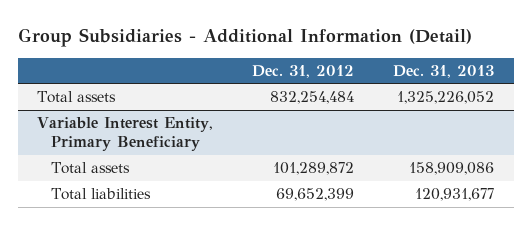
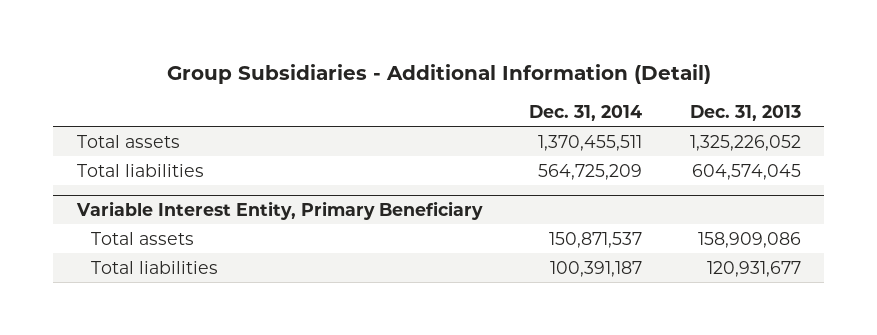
[252,64,355,78] Dec. 31, 2012 -> none
none -> [529,104,643,121] Dec. 31, 2014
none -> [76,163,204,177] Total liabilities

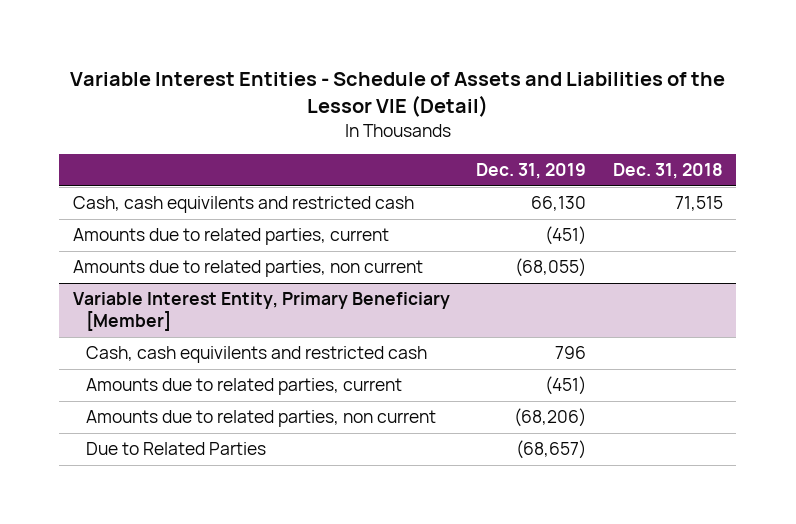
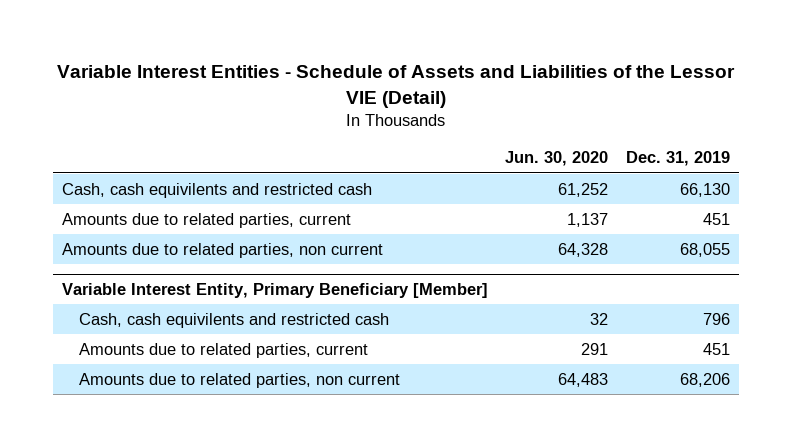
[613,163,724,180] Dec. 31, 2018 -> none
none -> [505,151,609,167] Jun. 30, 2020
[545,226,587,246] (451) -> [702,212,730,225] 451
[515,258,587,278] (68,055) -> [679,242,730,257] 68,055
[85,442,266,456] Due to Related Parties -> none
[545,376,587,396] (451) -> [702,342,730,355] 451
[514,408,587,428] (68,206) -> [679,372,730,387] 68,206

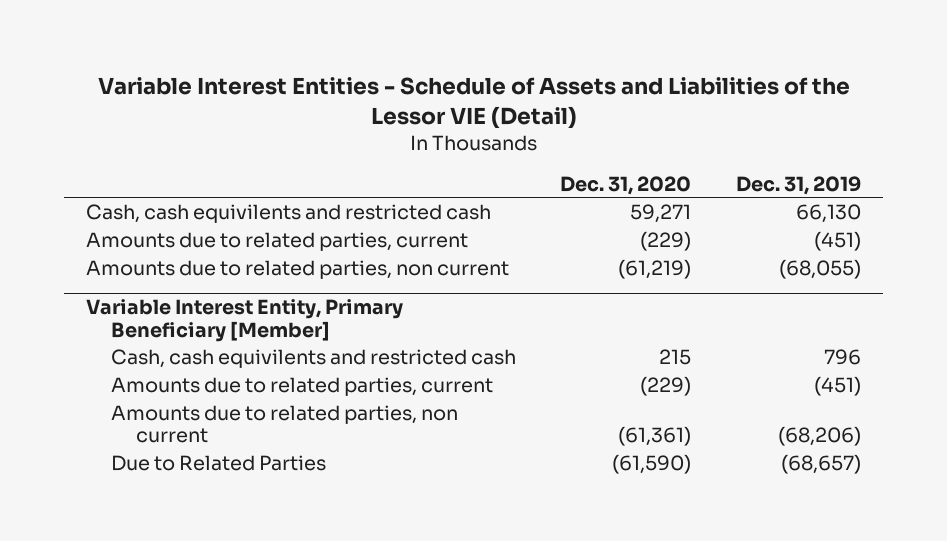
[505,151,609,167] Jun. 30, 2020 -> none
none -> [560,175,692,195] Dec. 31, 2020
[702,212,730,225] 451 -> [813,230,861,251] (451)
[679,242,730,257] 68,055 -> [778,258,861,279] (68,055)
[702,342,730,355] 451 -> [813,375,861,396] (451)
[679,372,730,387] 68,206 -> [777,426,861,447] (68,206)
none -> [111,454,327,471] Due to Related Parties

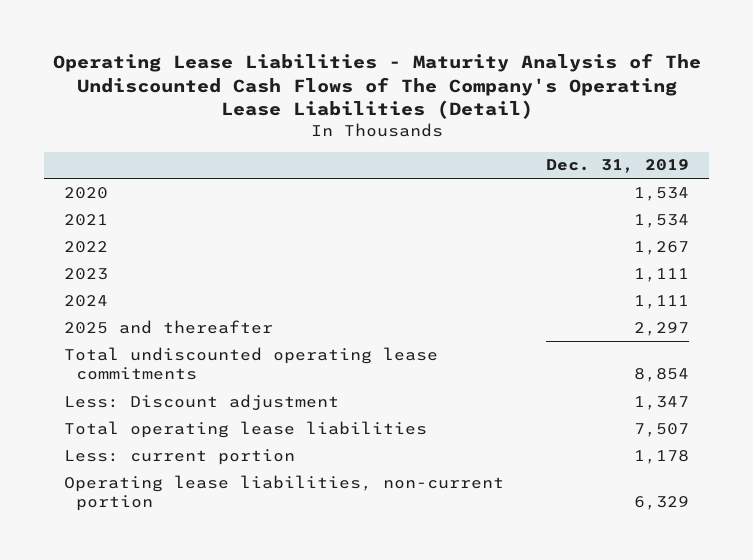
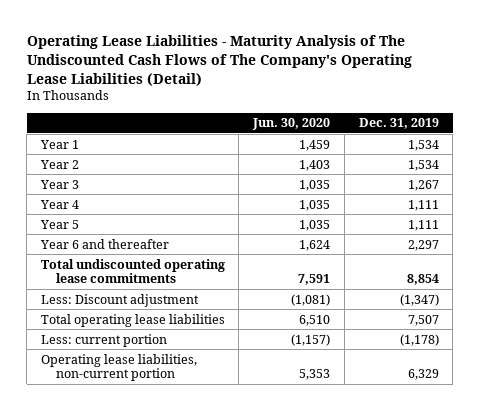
none -> [252,118,331,131] Jun. 30, 2020
[64,186,109,199] 2020 -> [39,139,79,149] Year 1
[64,213,109,226] 2021 -> [39,159,79,169] Year 2
[64,240,109,253] 2022 -> [39,179,79,189] Year 3
[64,267,109,280] 2023 -> [39,199,79,209] Year 4
[64,294,109,307] 2024 -> [39,219,79,229] Year 5
[64,319,274,334] 2025 and thereafter -> [39,238,169,249] Year 6 and thereafter
[633,395,689,410] 1,347 -> [399,293,439,306] (1,347)
[633,449,689,464] 1,178 -> [399,333,439,346] (1,178)

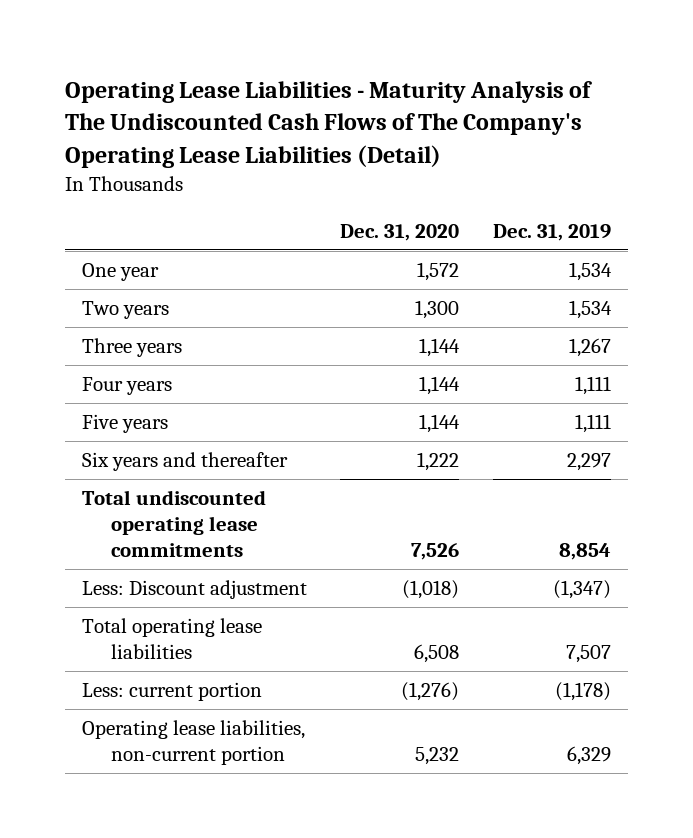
[252,118,331,131] Jun. 30, 2020 -> none
none -> [340,223,460,241] Dec. 31, 2020
[39,139,79,149] Year 1 -> [81,263,159,282] One year
[39,159,79,169] Year 2 -> [81,301,169,320] Two years
[39,179,79,189] Year 3 -> [81,338,182,358] Three years
[39,199,79,209] Year 4 -> [81,377,172,396] Four years
[39,219,79,229] Year 5 -> [81,414,168,434] Five years
[39,238,169,249] Year 6 and thereafter -> [81,452,288,472] Six years and thereafter

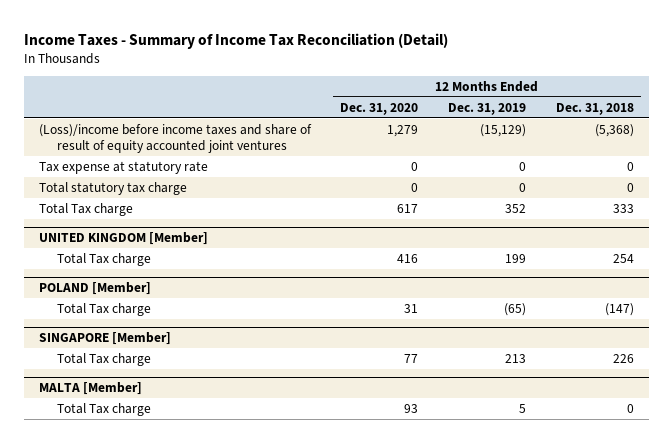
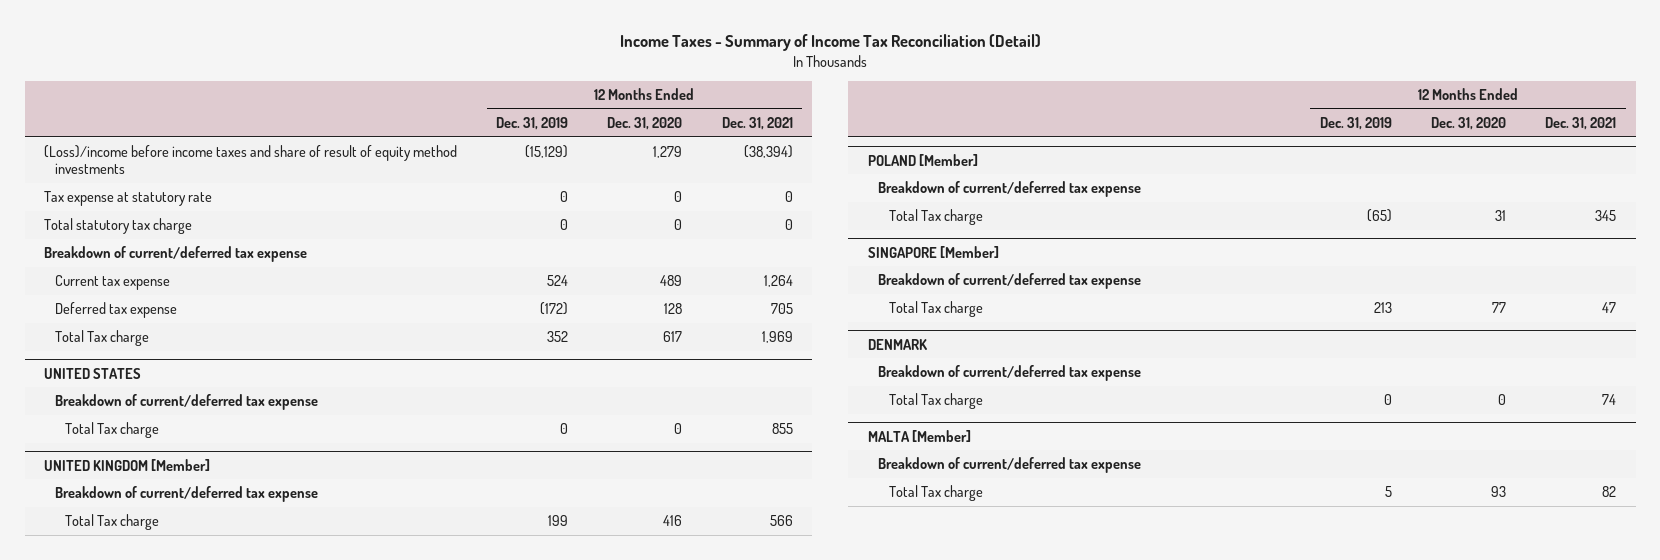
[555,102,634,115] Dec. 31, 2018 -> none
none -> [721,117,793,131] Dec. 31, 2021
[38,123,312,154] (Loss)/income before income taxes and share of result of equity accounted joint ventures -> [44,145,458,175] (Loss)/income before income taxes and share of result of equity method investments
none -> [44,246,308,263] Breakdown of current/deferred tax expense
none -> [54,275,170,291] Current tax expense
none -> [54,302,177,319] Deferred tax expense
none -> [44,367,142,379] UNITED STATES
none -> [54,394,318,411] Breakdown of current/deferred tax expense
none -> [65,422,160,439] Total Tax charge
none -> [54,486,318,503] Breakdown of current/deferred tax expense
none -> [878,181,1142,198] Breakdown of current/deferred tax expense
none -> [878,273,1142,290] Breakdown of current/deferred tax expense
none -> [867,338,928,350] DENMARK
none -> [878,365,1142,382] Breakdown of current/deferred tax expense
none -> [888,393,983,410] Total Tax charge
none -> [878,457,1142,474] Breakdown of current/deferred tax expense

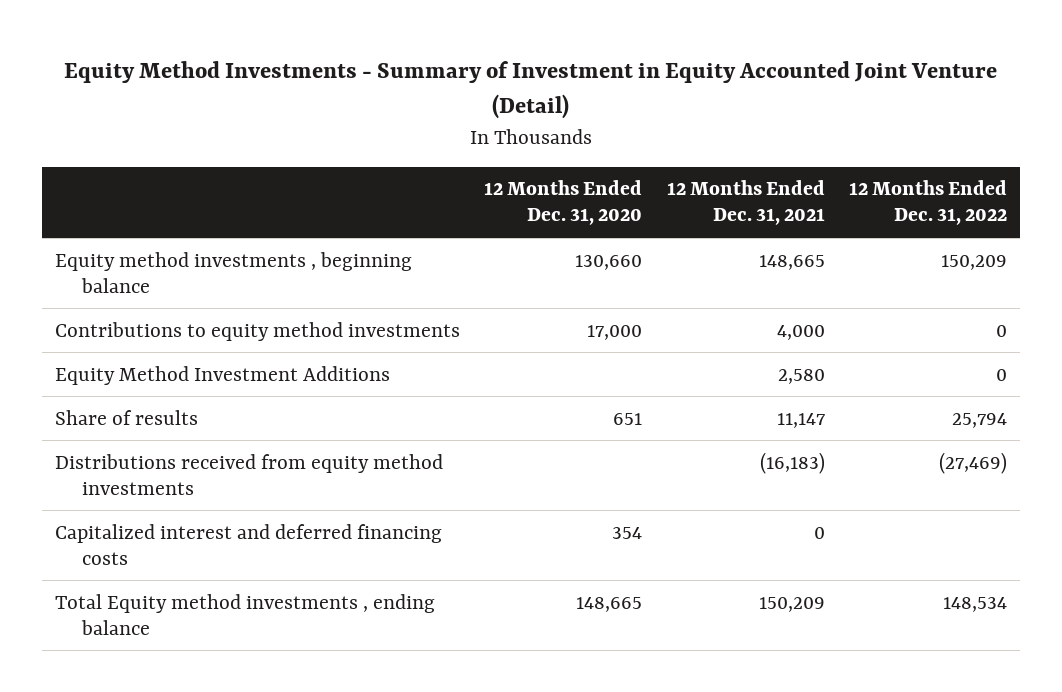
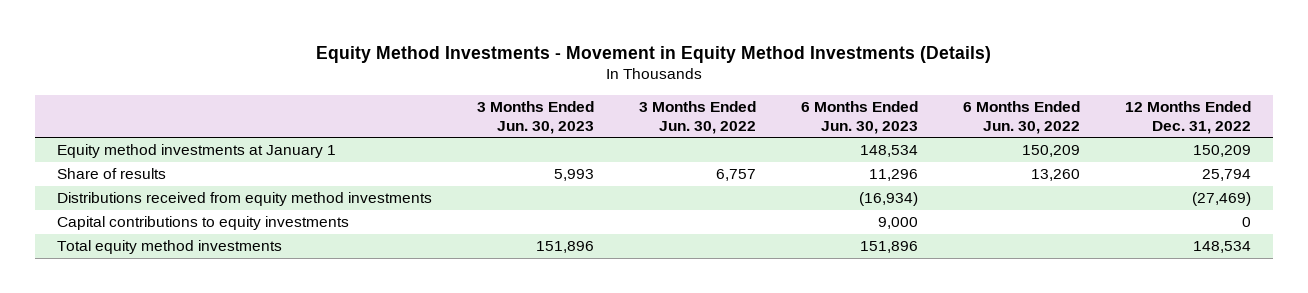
[63,60,997,120] Equity Method Investments - Summary of Investment in Equity Accounted Joint Venture (Detail) -> [315,45,991,63] Equity Method Investments - Movement in Equity Method Investments (Details)
[484,180,643,226] 12 Months Ended Dec. 31, 2020 -> none
[666,180,825,226] 12 Months Ended Dec. 31, 2021 -> none
none -> [477,100,595,134] 3 Months Ended Jun. 30, 2023
none -> [638,100,756,134] 3 Months Ended Jun. 30, 2022
none -> [800,100,918,134] 6 Months Ended Jun. 30, 2023
none -> [962,100,1080,134] 6 Months Ended Jun. 30, 2022
[54,321,460,341] Contributions to equity method investments -> none
[54,365,390,385] Equity Method Investment Additions -> none
[54,251,412,293] Equity method investments , beginning balance -> [57,144,337,159] Equity method investments at January 1
[54,523,442,565] Capitalized interest and deferred financing costs -> none
none -> [57,216,350,231] Capital contributions to equity investments
[54,593,435,635] Total Equity method investments , ending balance -> [57,240,283,255] Total equity method investments

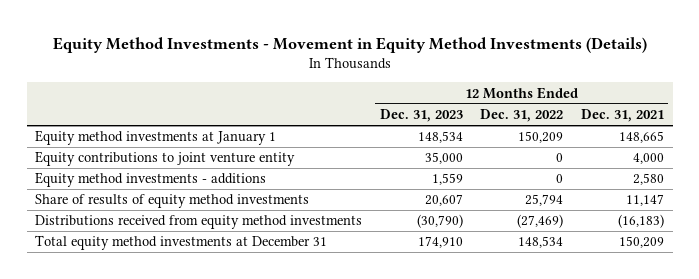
[477,100,595,134] 3 Months Ended Jun. 30, 2023 -> none
[638,100,756,134] 3 Months Ended Jun. 30, 2022 -> none
[800,100,918,134] 6 Months Ended Jun. 30, 2023 -> none
[962,100,1080,134] 6 Months Ended Jun. 30, 2022 -> none
none -> [379,109,463,123] Dec. 31, 2023
none -> [580,109,664,123] Dec. 31, 2021
none -> [35,151,296,167] Equity contributions to joint venture entity
none -> [35,172,267,188] Equity method investments - additions
[57,168,167,180] Share of results -> [35,194,310,209] Share of results of equity method investments
[57,216,350,231] Capital contributions to equity investments -> none
[57,240,283,255] Total equity method investments -> [35,235,328,251] Total equity method investments at December 31

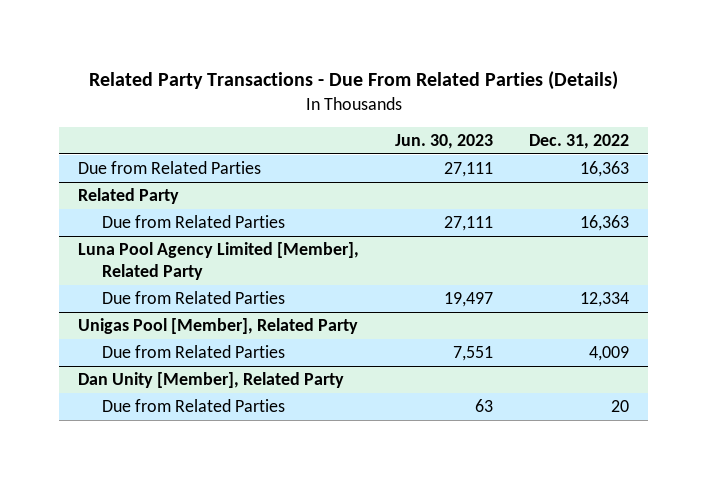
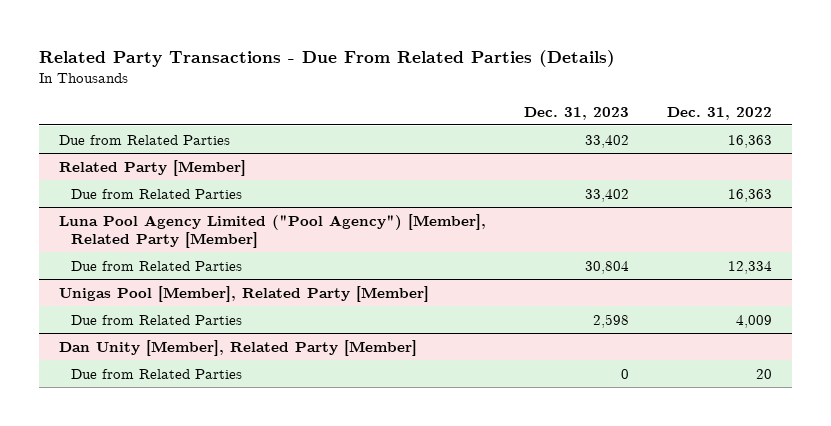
[395,133,494,149] Jun. 30, 2023 -> none
none -> [523,106,629,120] Dec. 31, 2023
[77,188,179,205] Related Party -> [58,159,246,176] Related Party [Member]
[77,242,359,281] Luna Pool Agency Limited [Member], Related Party -> [58,213,486,248] Luna Pool Agency Limited ("Pool Agency") [Member], Related Party [Member]
[77,318,358,335] Unigas Pool [Member], Related Party -> [58,285,429,302] Unigas Pool [Member], Related Party [Member]
[77,372,344,389] Dan Unity [Member], Related Party -> [58,339,417,356] Dan Unity [Member], Related Party [Member]

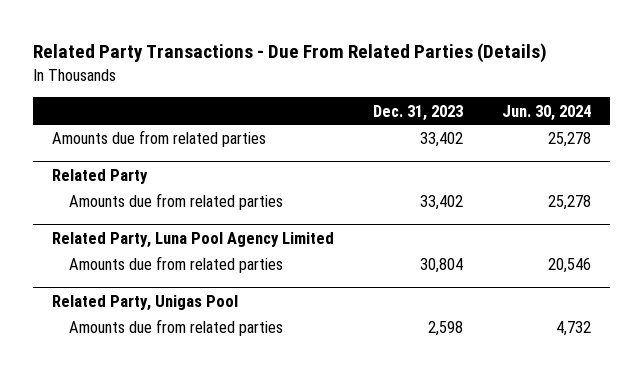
[667,106,773,120] Dec. 31, 2022 -> none
none -> [502,104,592,121] Jun. 30, 2024
[58,339,417,356] Dan Unity [Member], Related Party [Member] -> none
[71,368,243,379] Due from Related Parties -> none
[58,134,230,145] Due from Related Parties -> [52,130,267,148] Amounts due from related parties
[58,159,246,176] Related Party [Member] -> [52,168,149,184] Related Party
[71,188,243,199] Due from Related Parties -> [69,193,284,211] Amounts due from related parties
[58,213,486,248] Luna Pool Agency Limited ("Pool Agency") [Member], Related Party [Member] -> [52,231,335,248] Related Party, Luna Pool Agency Limited
[71,260,243,271] Due from Related Parties -> [69,256,284,274] Amounts due from related parties
[58,285,429,302] Unigas Pool [Member], Related Party [Member] -> [52,294,239,311] Related Party, Unigas Pool
[71,314,243,325] Due from Related Parties -> [69,319,284,337] Amounts due from related parties

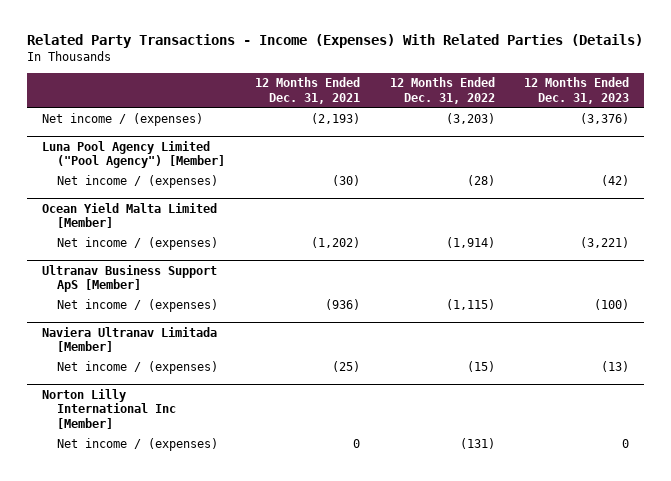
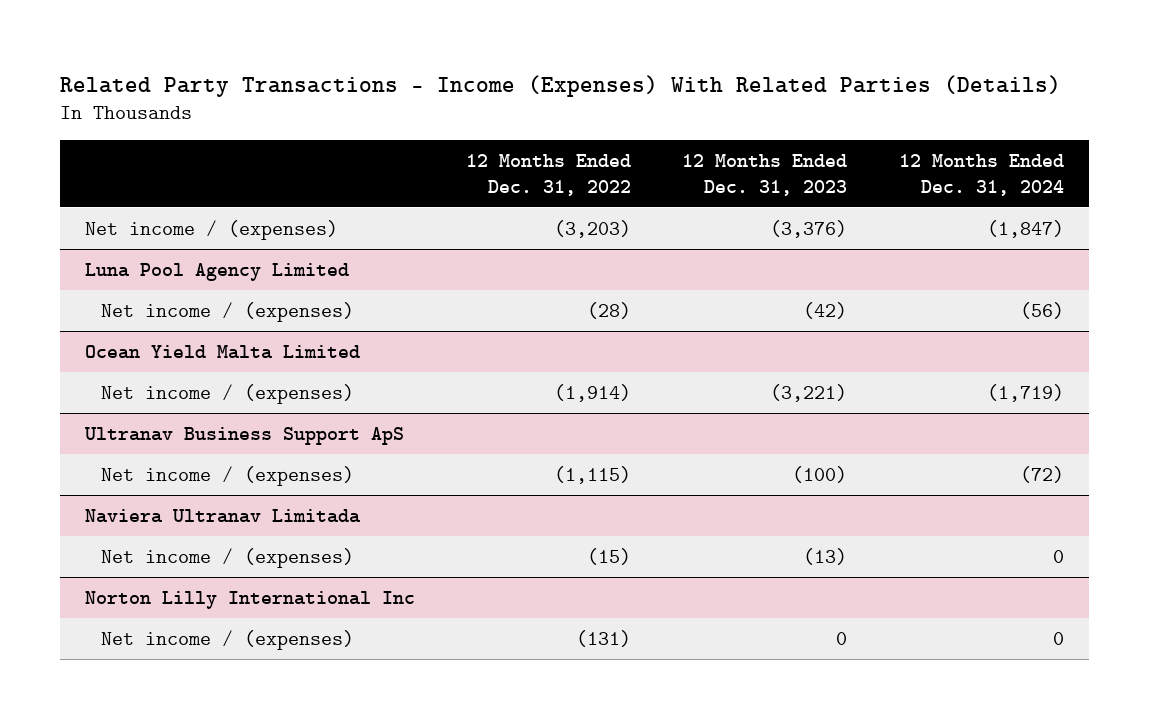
[254,77,360,104] 12 Months Ended Dec. 31, 2021 -> none
none -> [898,153,1064,196] 12 Months Ended Dec. 31, 2024
[42,140,226,169] Luna Pool Agency Limited ("Pool Agency") [Member] -> [85,262,350,281] Luna Pool Agency Limited
[42,202,218,229] Ocean Yield Malta Limited [Member] -> [85,344,361,359] Ocean Yield Malta Limited
[42,264,218,293] Ultranav Business Support ApS [Member] -> [84,426,405,445] Ultranav Business Support ApS
[42,326,218,353] Naviera Ultranav Limitada [Member] -> [85,508,361,523] Naviera Ultranav Limitada
[42,388,177,429] Norton Lilly International Inc [Member] -> [85,590,416,609] Norton Lilly International Inc

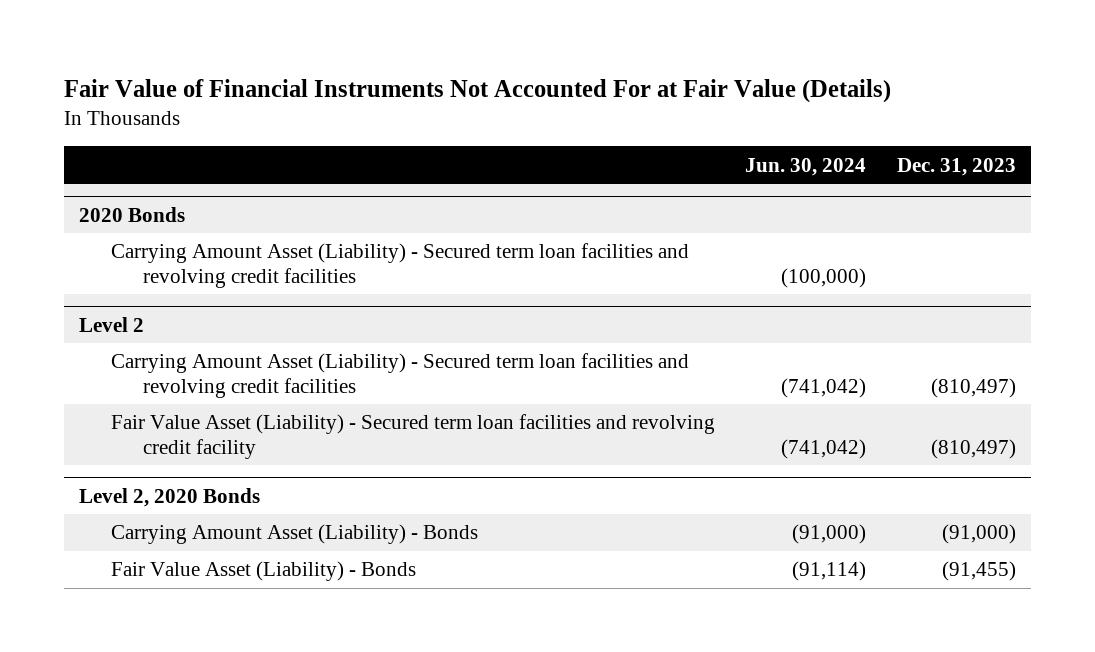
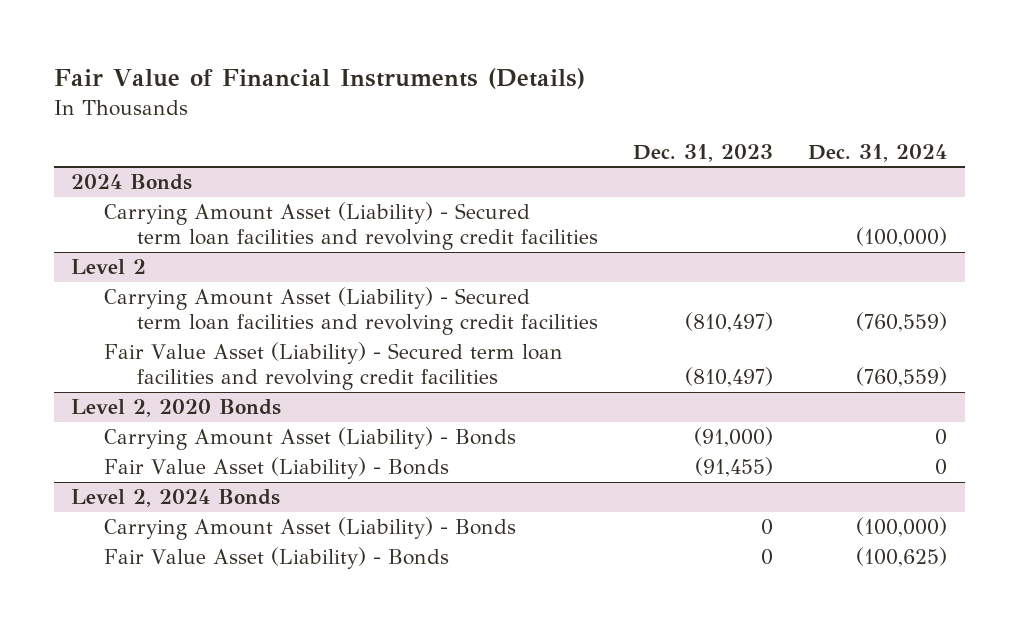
[63,78,891,103] Fair Value of Financial Instruments Not Accounted For at Fair Value (Details) -> [53,68,585,90] Fair Value of Financial Instruments (Details)
[745,157,867,176] Jun. 30, 2024 -> none
none -> [808,143,948,162] Dec. 31, 2024
[79,206,186,222] 2020 Bonds -> none
none -> [71,174,193,191] 2024 Bonds
[110,414,715,459] Fair Value Asset (Liability) - Secured term loan facilities and revolving credit facility -> [104,342,564,390] Fair Value Asset (Liability) - Secured term loan facilities and revolving credit facilities
none -> [71,489,281,508] Level 2, 2024 Bonds
none -> [104,517,517,541] Carrying Amount Asset (Liability) - Bonds
none -> [104,547,450,570] Fair Value Asset (Liability) - Bonds

